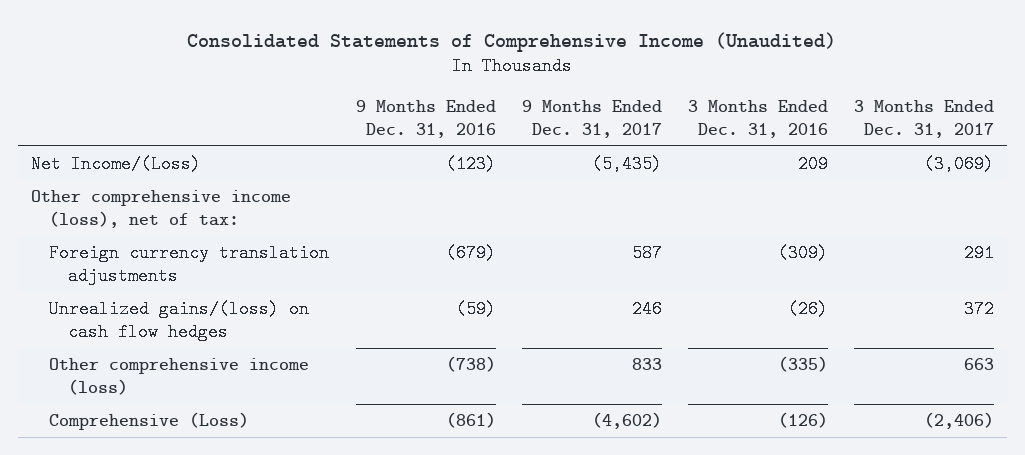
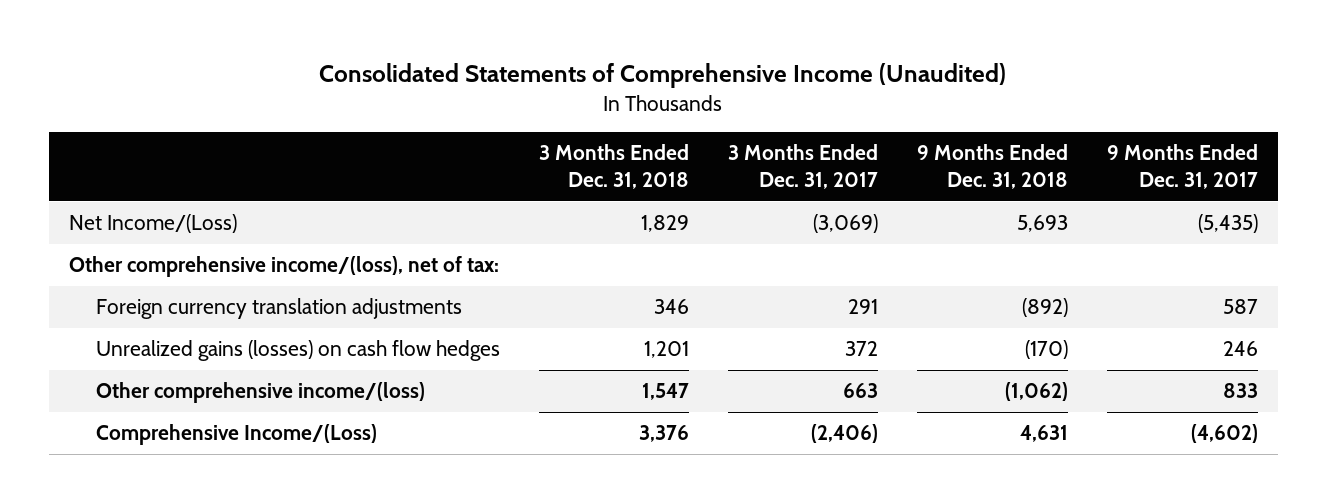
[355,99,496,139] 9 Months Ended Dec. 31, 2016 -> none
[687,99,828,139] 3 Months Ended Dec. 31, 2016 -> none
none -> [539,144,690,190] 3 Months Ended Dec. 31, 2018
none -> [917,144,1069,190] 9 Months Ended Dec. 31, 2018
[30,190,291,229] Other comprehensive income (loss), net of tax: -> [68,256,499,278] Other comprehensive income/(loss), net of tax:
[49,300,310,342] Unrealized gains/(loss) on cash flow hedges -> [96,340,501,362] Unrealized gains (losses) on cash flow hedges
[49,358,310,396] Other comprehensive income (loss) -> [96,382,426,404] Other comprehensive income/(loss)
[49,412,250,431] Comprehensive (Loss) -> [96,424,378,446] Comprehensive Income/(Loss)

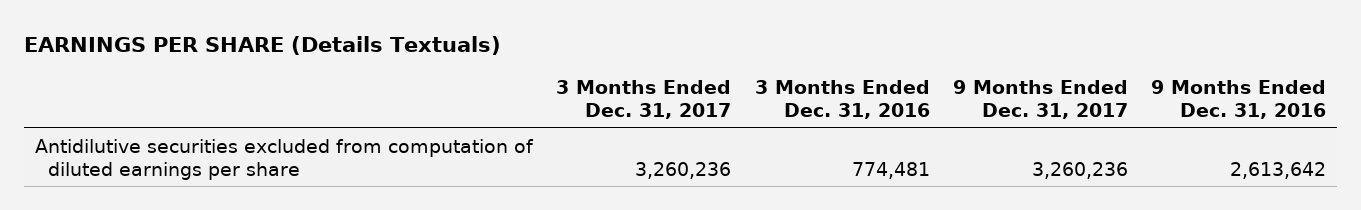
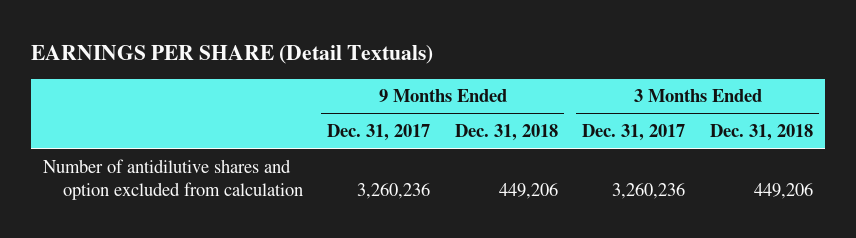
[23,36,501,56] EARNINGS PER SHARE (Details Textuals) -> [31,45,434,65] EARNINGS PER SHARE (Detail Textuals)
[754,79,930,120] 3 Months Ended Dec. 31, 2016 -> none
[1150,79,1326,120] 9 Months Ended Dec. 31, 2016 -> none
none -> [454,124,558,142] Dec. 31, 2018
none -> [709,124,813,142] Dec. 31, 2018
[35,138,535,180] Antidilutive securities excluded from computation of diluted earnings per share -> [43,158,303,201] Number of antidilutive shares and option excluded from calculation

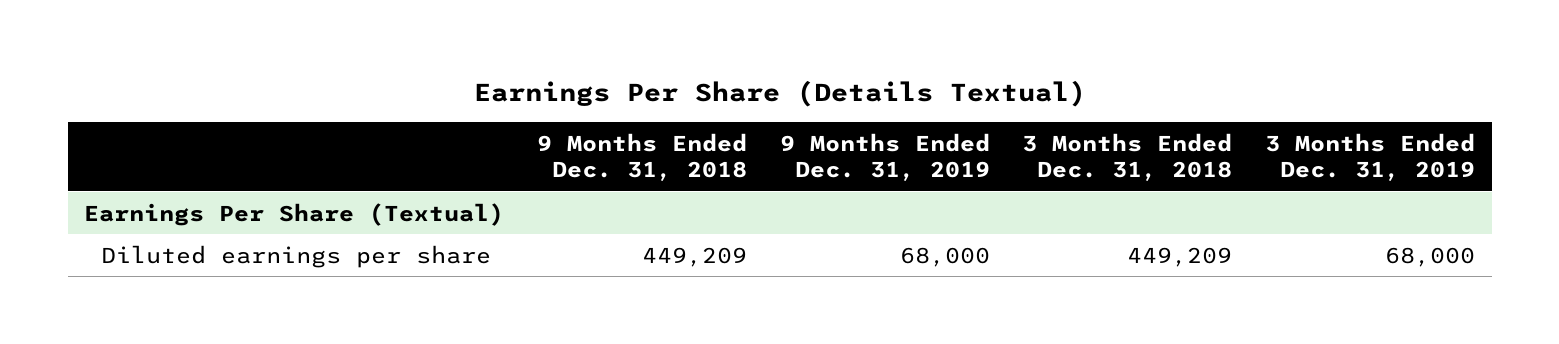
[31,45,434,65] EARNINGS PER SHARE (Detail Textuals) -> [473,79,1086,107] Earnings Per Share (Details Textual)
[327,124,431,142] Dec. 31, 2017 -> none
[582,124,686,142] Dec. 31, 2017 -> none
none -> [779,132,990,181] 9 Months Ended Dec. 31, 2019
none -> [1265,132,1476,181] 3 Months Ended Dec. 31, 2019
[43,158,303,201] Number of antidilutive shares and option excluded from calculation -> none
none -> [84,202,505,226] Earnings Per Share (Textual)
none -> [100,244,491,268] Diluted earnings per share

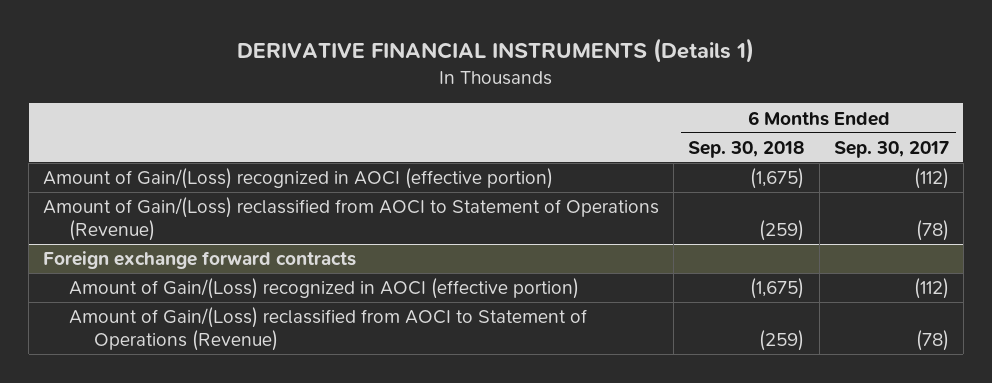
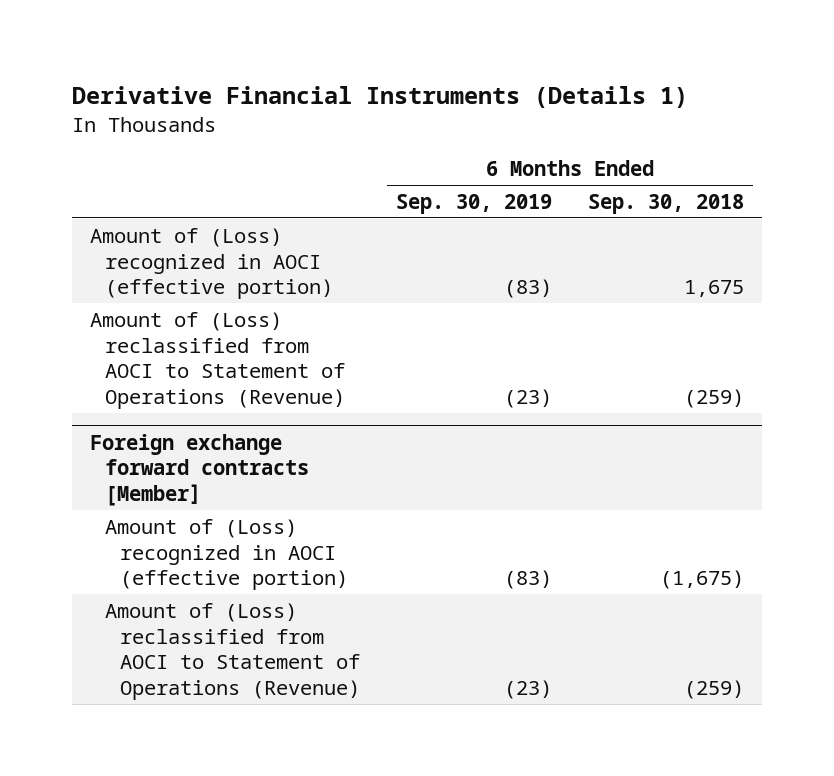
[236,38,754,64] DERIVATIVE FINANCIAL INSTRUMENTS (Details 1) -> [71,85,688,108] Derivative Financial Instruments (Details 1)
[833,140,949,158] Sep. 30, 2017 -> none
none -> [395,193,552,214] Sep. 30, 2019
[43,168,554,190] Amount of Gain/(Loss) recognized in AOCI (effective portion) -> [89,227,333,300] Amount of (Loss) recognized in AOCI (effective portion)
[750,168,805,190] (1,675) -> [684,280,745,298] 1,675
[43,197,660,241] Amount of Gain/(Loss) reclassified from AOCI to Statement of Operations (Revenue) -> [89,311,345,409] Amount of (Loss) reclassified from AOCI to Statement of Operations (Revenue)
[43,251,357,270] Foreign exchange forward contracts -> [89,433,309,507] Foreign exchange forward contracts [Member]
[68,278,579,300] Amount of Gain/(Loss) recognized in AOCI (effective portion) -> [104,518,348,591] Amount of (Loss) recognized in AOCI (effective portion)
[68,307,587,351] Amount of Gain/(Loss) reclassified from AOCI to Statement of Operations (Revenue) -> [104,602,360,700] Amount of (Loss) reclassified from AOCI to Statement of Operations (Revenue)

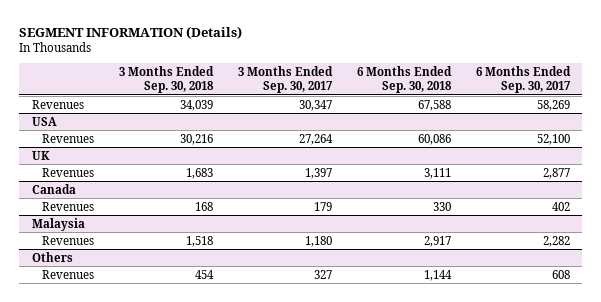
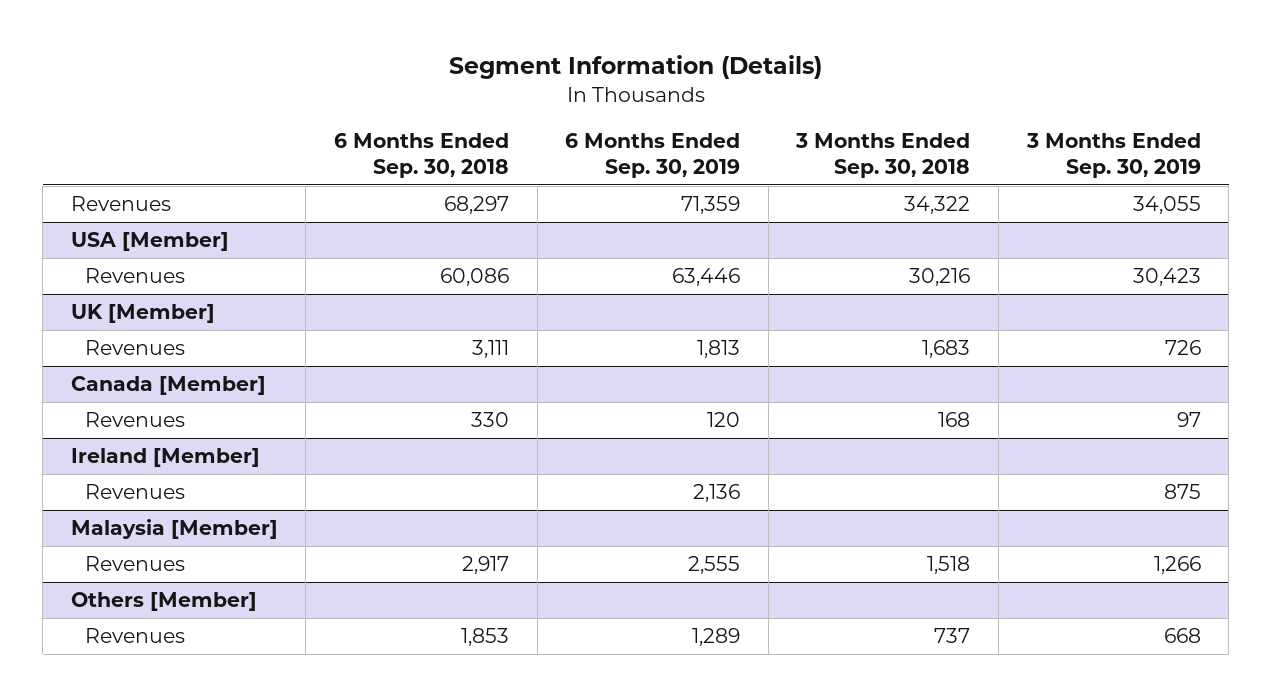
[19,25,243,39] SEGMENT INFORMATION (Details) -> [448,55,822,80] Segment Information (Details)
[237,66,333,94] 3 Months Ended Sep. 30, 2017 -> none
[475,66,571,94] 6 Months Ended Sep. 30, 2017 -> none
none -> [565,132,741,178] 6 Months Ended Sep. 30, 2019
none -> [1025,132,1201,178] 3 Months Ended Sep. 30, 2019
[179,99,213,111] 34,039 -> [904,196,971,215] 34,322
[417,99,451,111] 67,588 -> [443,196,509,215] 68,297
[31,116,57,126] USA -> [70,232,229,252] USA [Member]
[31,150,50,160] UK -> [70,304,215,324] UK [Member]
[31,183,76,194] Canada -> [70,376,266,396] Canada [Member]
none -> [70,448,260,468] Ireland [Member]
none -> [85,484,186,500] Revenues
[31,217,85,231] Malaysia -> [70,519,278,540] Malaysia [Member]
[31,251,73,262] Others -> [70,592,257,612] Others [Member]
[194,269,214,279] 454 -> [934,628,971,644] 737
[423,269,452,281] 1,144 -> [460,628,509,647] 1,853

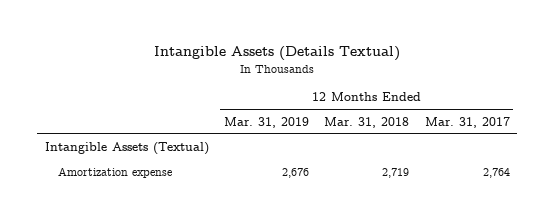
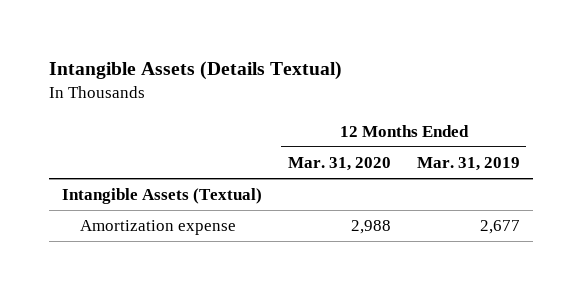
[324,116,410,128] Mar. 31, 2018 -> none
[424,116,510,128] Mar. 31, 2017 -> none
none -> [287,156,391,171] Mar. 31, 2020
[282,168,310,179] 2,676 -> [479,220,520,235] 2,677

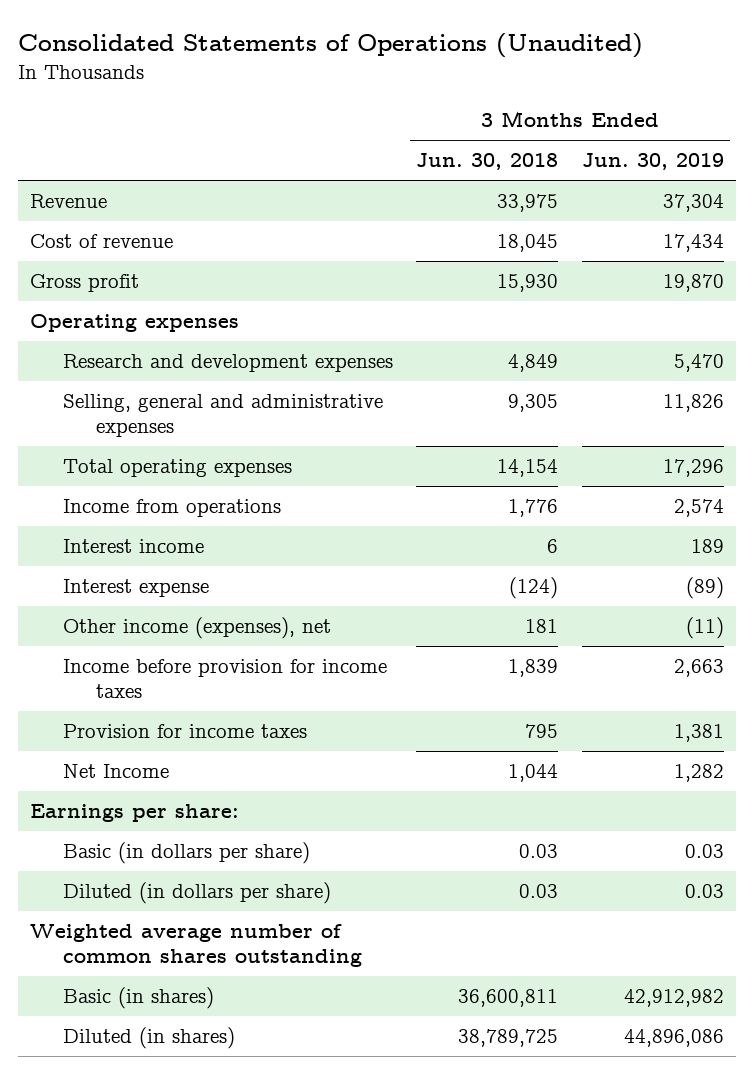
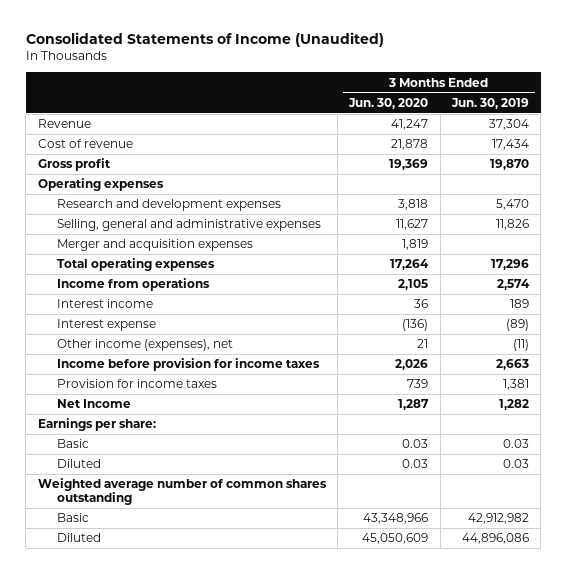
[18,32,644,58] Consolidated Statements of Operations (Unaudited) -> [25,32,384,48] Consolidated Statements of Income (Unaudited)
[416,153,559,171] Jun. 30, 2018 -> none
none -> [348,97,429,109] Jun. 30, 2020
none -> [56,239,253,252] Merger and acquisition expenses
[62,842,310,865] Basic (in dollars per share) -> [56,439,89,449] Basic
[62,882,331,905] Diluted (in dollars per share) -> [56,459,101,469] Diluted
[62,987,214,1010] Basic (in shares) -> [56,513,89,523] Basic
[62,1027,235,1050] Diluted (in shares) -> [56,533,101,543] Diluted

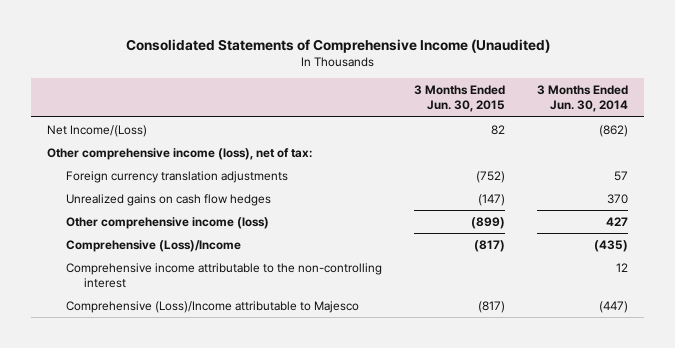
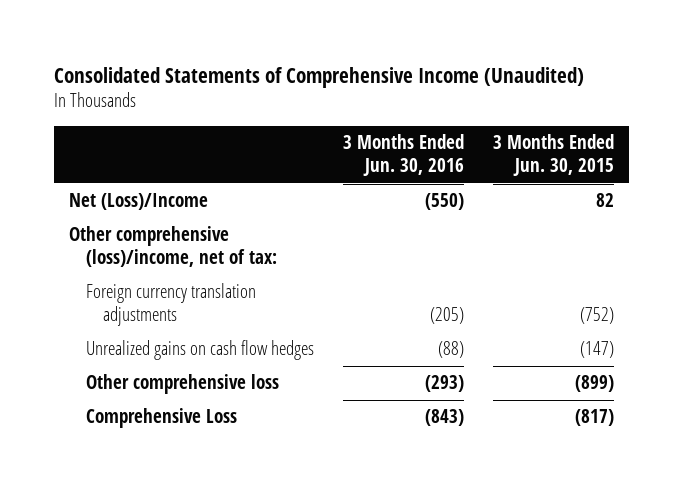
[537,85,629,113] 3 Months Ended Jun. 30, 2014 -> none
none -> [343,134,465,177] 3 Months Ended Jun. 30, 2016
[46,124,147,137] Net Income/(Loss) -> [68,193,208,211] Net (Loss)/Income
[46,147,312,160] Other comprehensive income (loss), net of tax: -> [68,226,277,268] Other comprehensive (loss)/income, net of tax:
[65,262,382,288] Comprehensive income attributable to the non-controlling interest -> none
[65,300,359,313] Comprehensive (Loss)/Income attributable to Majesco -> none
[65,216,269,229] Other comprehensive income (loss) -> [85,374,279,395] Other comprehensive loss
[65,239,241,252] Comprehensive (Loss)/Income -> [85,408,237,429] Comprehensive Loss

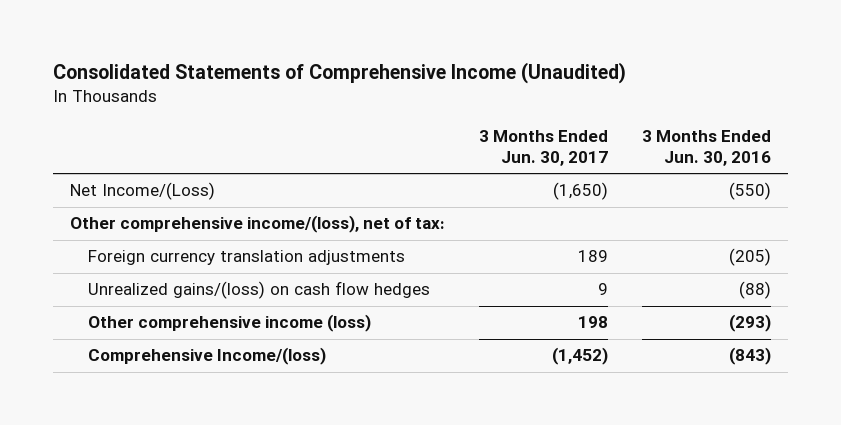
[493,134,615,177] 3 Months Ended Jun. 30, 2015 -> none
none -> [479,129,609,166] 3 Months Ended Jun. 30, 2017
[68,193,208,211] Net (Loss)/Income -> [70,182,216,201] Net Income/(Loss)
[68,226,277,268] Other comprehensive (loss)/income, net of tax: -> [70,215,446,234] Other comprehensive income/(loss), net of tax:
[85,340,314,361] Unrealized gains on cash flow hedges -> [88,281,431,300] Unrealized gains/(loss) on cash flow hedges
[85,374,279,395] Other comprehensive loss -> [88,314,372,333] Other comprehensive income (loss)
[85,408,237,429] Comprehensive Loss -> [88,347,327,366] Comprehensive Income/(loss)

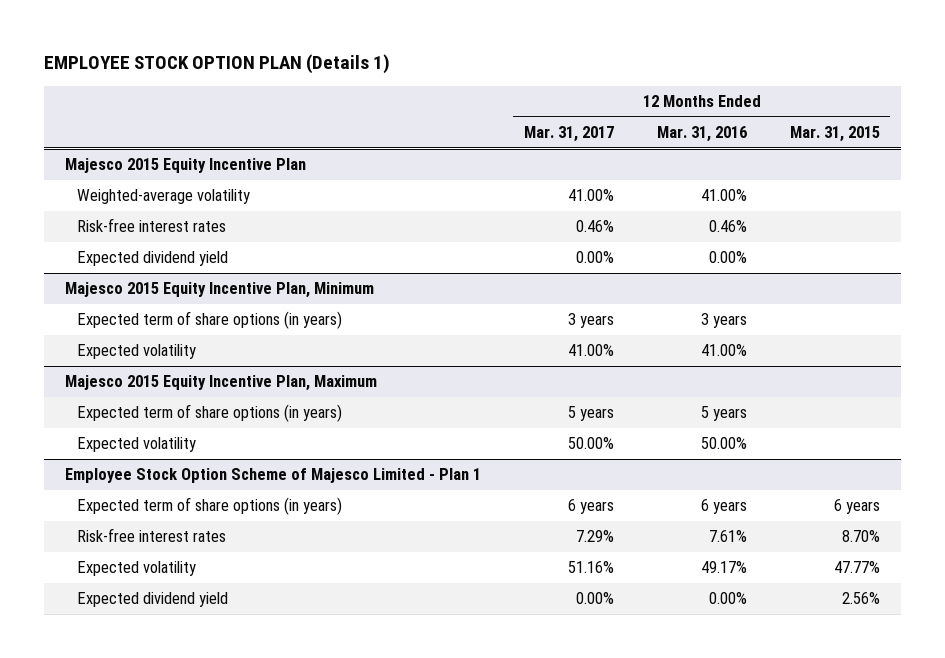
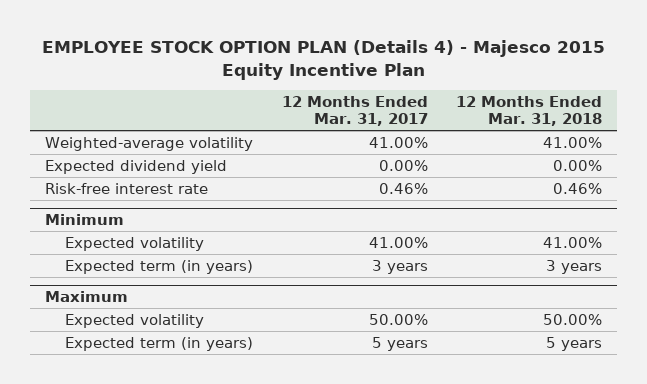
[43,54,390,75] EMPLOYEE STOCK OPTION PLAN (Details 1) -> [41,40,605,80] EMPLOYEE STOCK OPTION PLAN (Details 4) - Majesco 2015 Equity Incentive Plan
[656,126,747,143] Mar. 31, 2016 -> none
[789,126,880,143] Mar. 31, 2015 -> none
none -> [456,96,603,126] 12 Months Ended Mar. 31, 2018
[65,158,307,174] Majesco 2015 Equity Incentive Plan -> none
[76,218,226,233] Risk-free interest rates -> none
[65,282,375,299] Majesco 2015 Equity Incentive Plan, Minimum -> none
[76,311,342,330] Expected term of share options (in years) -> none
none -> [44,182,208,194] Risk-free interest rate
none -> [44,214,124,226] Minimum
[65,375,378,392] Majesco 2015 Equity Incentive Plan, Maximum -> none
[76,404,342,423] Expected term of share options (in years) -> [64,259,253,274] Expected term (in years)
[567,406,614,422] 5 years -> [371,259,428,274] 3 years
none -> [44,291,128,303] Maximum
[65,468,482,484] Employee Stock Option Scheme of Majesco Limited - Plan 1 -> none
[76,528,226,543] Risk-free interest rates -> none
[76,561,196,577] Expected volatility -> none
[76,592,228,608] Expected dividend yield -> none
[76,497,342,516] Expected term of share options (in years) -> [64,336,253,351] Expected term (in years)
[567,499,614,515] 6 years -> [371,336,428,351] 5 years

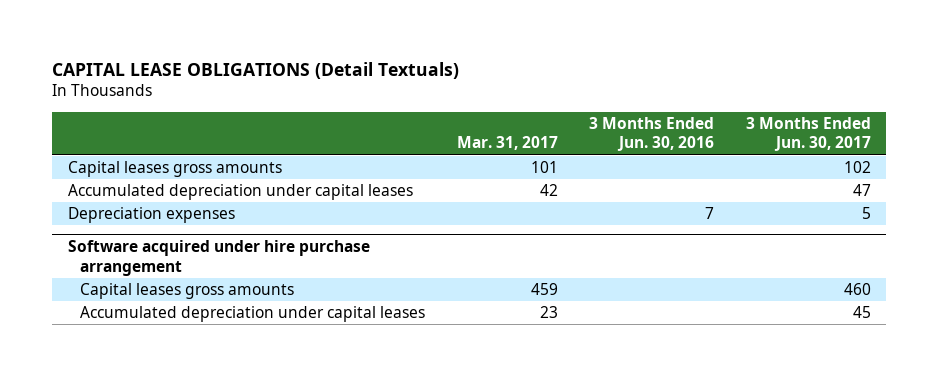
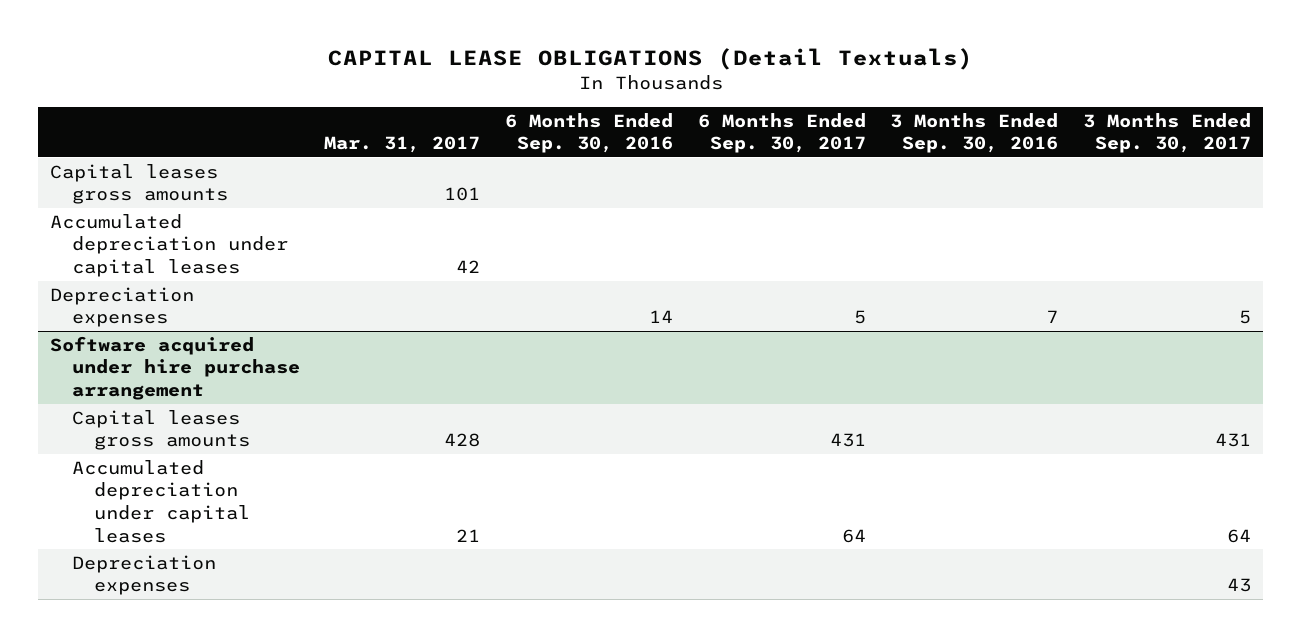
[589,116,715,152] 3 Months Ended Jun. 30, 2016 -> none
[745,116,871,152] 3 Months Ended Jun. 30, 2017 -> none
none -> [505,112,674,154] 6 Months Ended Sep. 30, 2016
none -> [697,112,866,154] 6 Months Ended Sep. 30, 2017
none -> [890,112,1059,154] 3 Months Ended Sep. 30, 2016
none -> [1082,112,1251,154] 3 Months Ended Sep. 30, 2017
[530,283,558,296] 459 -> [444,433,481,448] 428
[539,306,558,319] 23 -> [456,528,481,542] 21
none -> [71,554,216,596] Depreciation expenses

